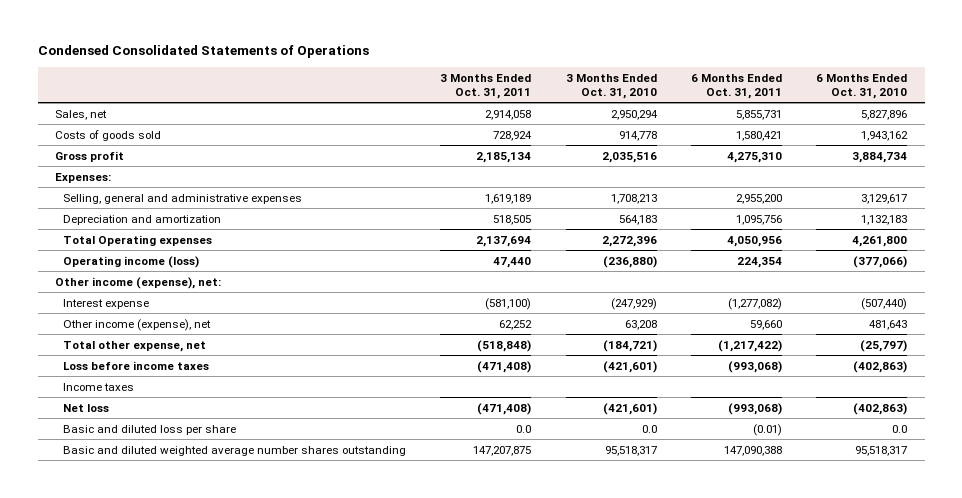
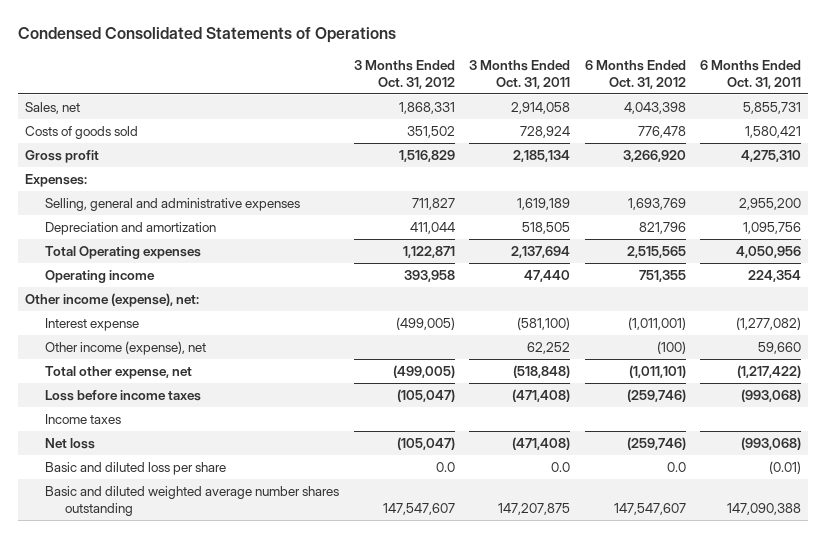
[565,73,657,100] 3 Months Ended Oct. 31, 2010 -> none
[816,73,908,100] 6 Months Ended Oct. 31, 2010 -> none
none -> [353,59,455,89] 3 Months Ended Oct. 31, 2012
none -> [584,59,686,89] 6 Months Ended Oct. 31, 2012
[62,255,199,268] Operating income (loss) -> [45,270,156,284] Operating income

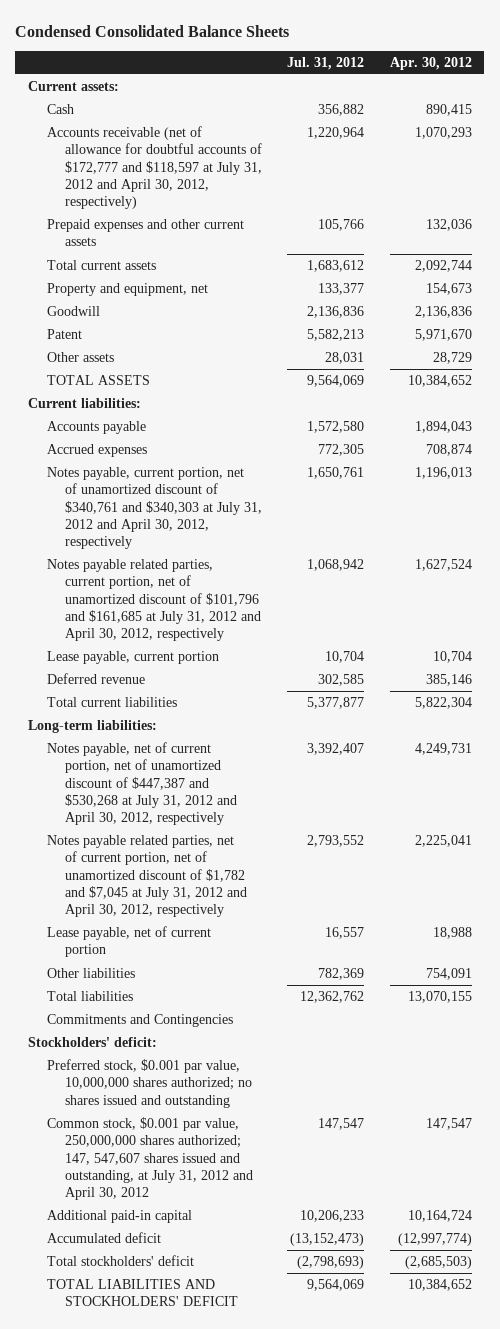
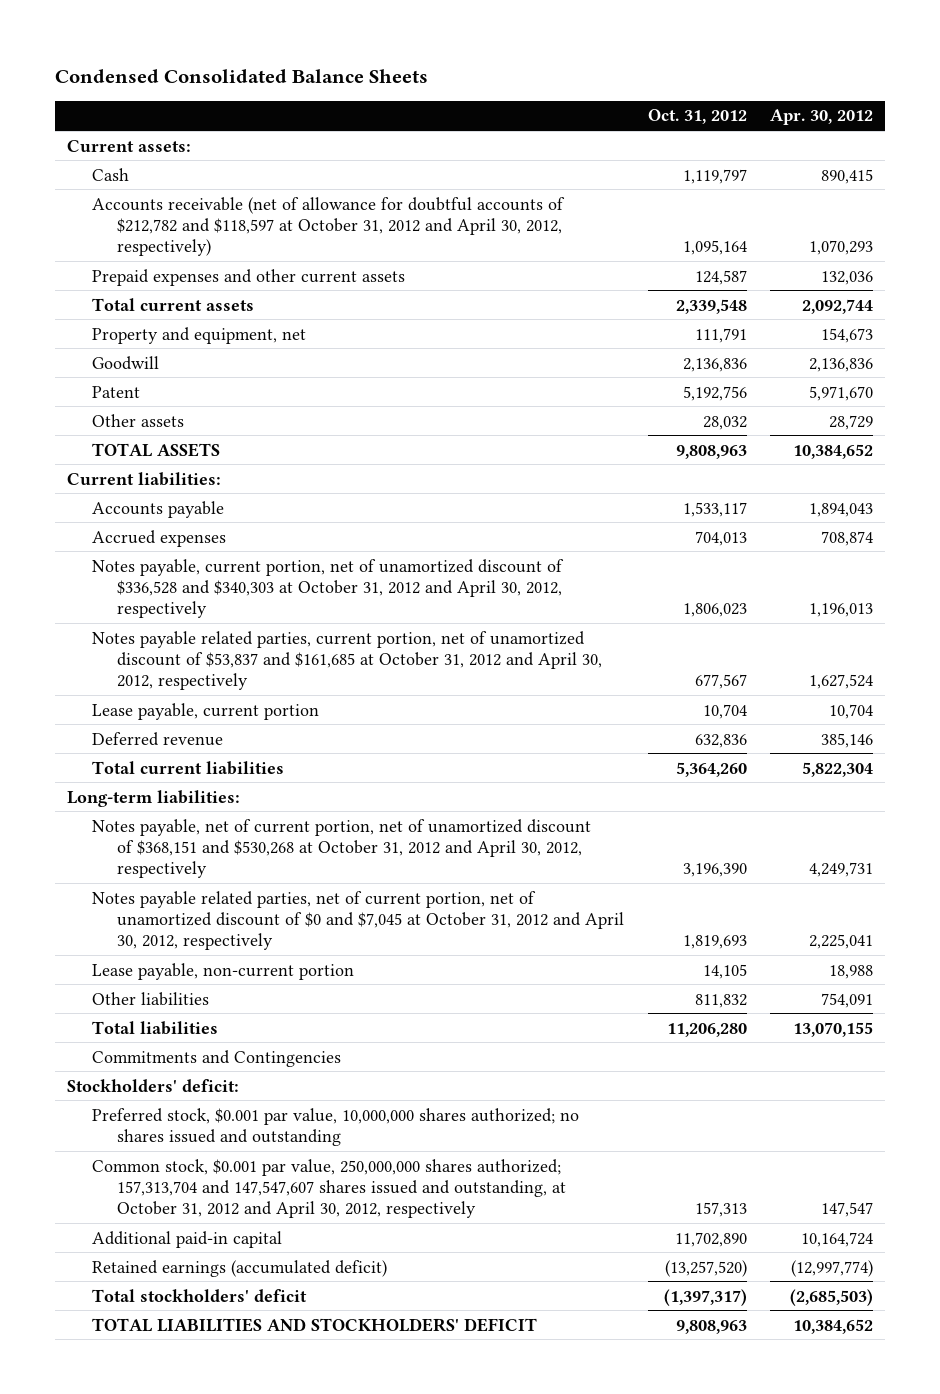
[287,56,365,70] Jul. 31, 2012 -> none
none -> [647,109,747,125] Oct. 31, 2012
[46,126,263,210] Accounts receivable (net of allowance for doubtful accounts of $172,777 and $118,597 at July 31, 2012 and April 30, 2012, respectively) -> [92,196,566,256] Accounts receivable (net of allowance for doubtful accounts of $212,782 and $118,597 at October 31, 2012 and April 30, 2012, respectively)
[46,467,263,550] Notes payable, current portion, net of unamortized discount of $340,761 and $340,303 at July 31, 2012 and April 30, 2012, respectively -> [92,558,565,618] Notes payable, current portion, net of unamortized discount of $336,528 and $340,303 at October 31, 2012 and April 30, 2012, respectively
[46,559,262,642] Notes payable related parties, current portion, net of unamortized discount of $101,796 and $161,685 at July 31, 2012 and April 30, 2012, respectively -> [92,630,603,690] Notes payable related parties, current portion, net of unamortized discount of $53,837 and $161,685 at October 31, 2012 and April 30, 2012, respectively
[46,742,238,826] Notes payable, net of current portion, net of unamortized discount of $447,387 and $530,268 at July 31, 2012 and April 30, 2012, respectively -> [92,818,592,878] Notes payable, net of current portion, net of unamortized discount of $368,151 and $530,268 at October 31, 2012 and April 30, 2012, respectively
[46,835,248,918] Notes payable related parties, net of current portion, net of unamortized discount of $1,782 and $7,045 at July 31, 2012 and April 30, 2012, respectively -> [92,890,625,950] Notes payable related parties, net of current portion, net of unamortized discount of $0 and $7,045 at October 31, 2012 and April 30, 2012, respectively
[46,926,211,958] Lease payable, net of current portion -> [92,962,355,980] Lease payable, non-current portion
[46,1117,254,1201] Common stock, $0.001 par value, 250,000,000 shares authorized; 147, 547,607 shares issued and outstanding, at July 31, 2012 and April 30, 2012 -> [92,1158,567,1218] Common stock, $0.001 par value, 250,000,000 shares authorized; 157,313,704 and 147,547,607 shares issued and outstanding, at October 31, 2012 and April 30, 2012, respectively
[46,1232,161,1244] Accumulated deficit -> [92,1259,388,1277] Retained earnings (accumulated deficit)

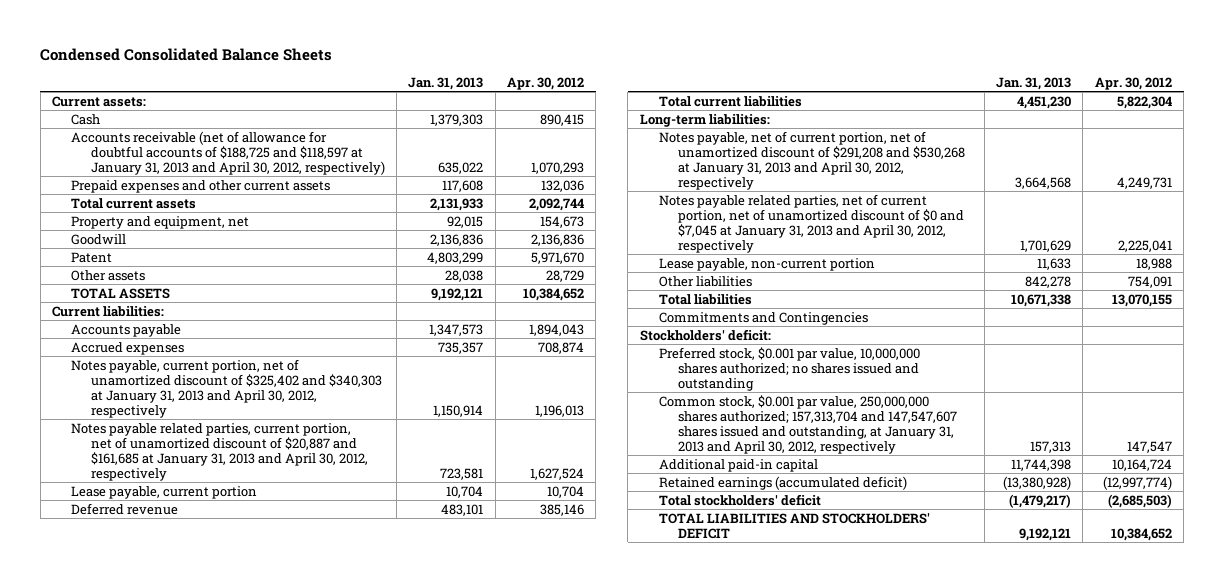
[647,109,747,125] Oct. 31, 2012 -> none
none -> [408,76,484,90] Jan. 31, 2013
[92,196,566,256] Accounts receivable (net of allowance for doubtful accounts of $212,782 and $118,597 at October 31, 2012 and April 30, 2012, respectively) -> [71,130,385,175] Accounts receivable (net of allowance for doubtful accounts of $188,725 and $118,597 at January 31, 2013 and April 30, 2012, respectively)
[92,558,565,618] Notes payable, current portion, net of unamortized discount of $336,528 and $340,303 at October 31, 2012 and April 30, 2012, respectively -> [71,358,382,418] Notes payable, current portion, net of unamortized discount of $325,402 and $340,303 at January 31, 2013 and April 30, 2012, respectively
[92,630,603,690] Notes payable related parties, current portion, net of unamortized discount of $53,837 and $161,685 at October 31, 2012 and April 30, 2012, respectively -> [71,422,368,481] Notes payable related parties, current portion, net of unamortized discount of $20,887 and $161,685 at January 31, 2013 and April 30, 2012, respectively
[92,818,592,878] Notes payable, net of current portion, net of unamortized discount of $368,151 and $530,268 at October 31, 2012 and April 30, 2012, respectively -> [659,130,966,190] Notes payable, net of current portion, net of unamortized discount of $291,208 and $530,268 at January 31, 2013 and April 30, 2012, respectively
[92,890,625,950] Notes payable related parties, net of current portion, net of unamortized discount of $0 and $7,045 at October 31, 2012 and April 30, 2012, respectively -> [659,193,965,253] Notes payable related parties, net of current portion, net of unamortized discount of $0 and $7,045 at January 31, 2013 and April 30, 2012, respectively
[92,1158,567,1218] Common stock, $0.001 par value, 250,000,000 shares authorized; 157,313,704 and 147,547,607 shares issued and outstanding, at October 31, 2012 and April 30, 2012, respectively -> [659,394,958,454] Common stock, $0.001 par value, 250,000,000 shares authorized; 157,313,704 and 147,547,607 shares issued and outstanding, at January 31, 2013 and April 30, 2012, respectively

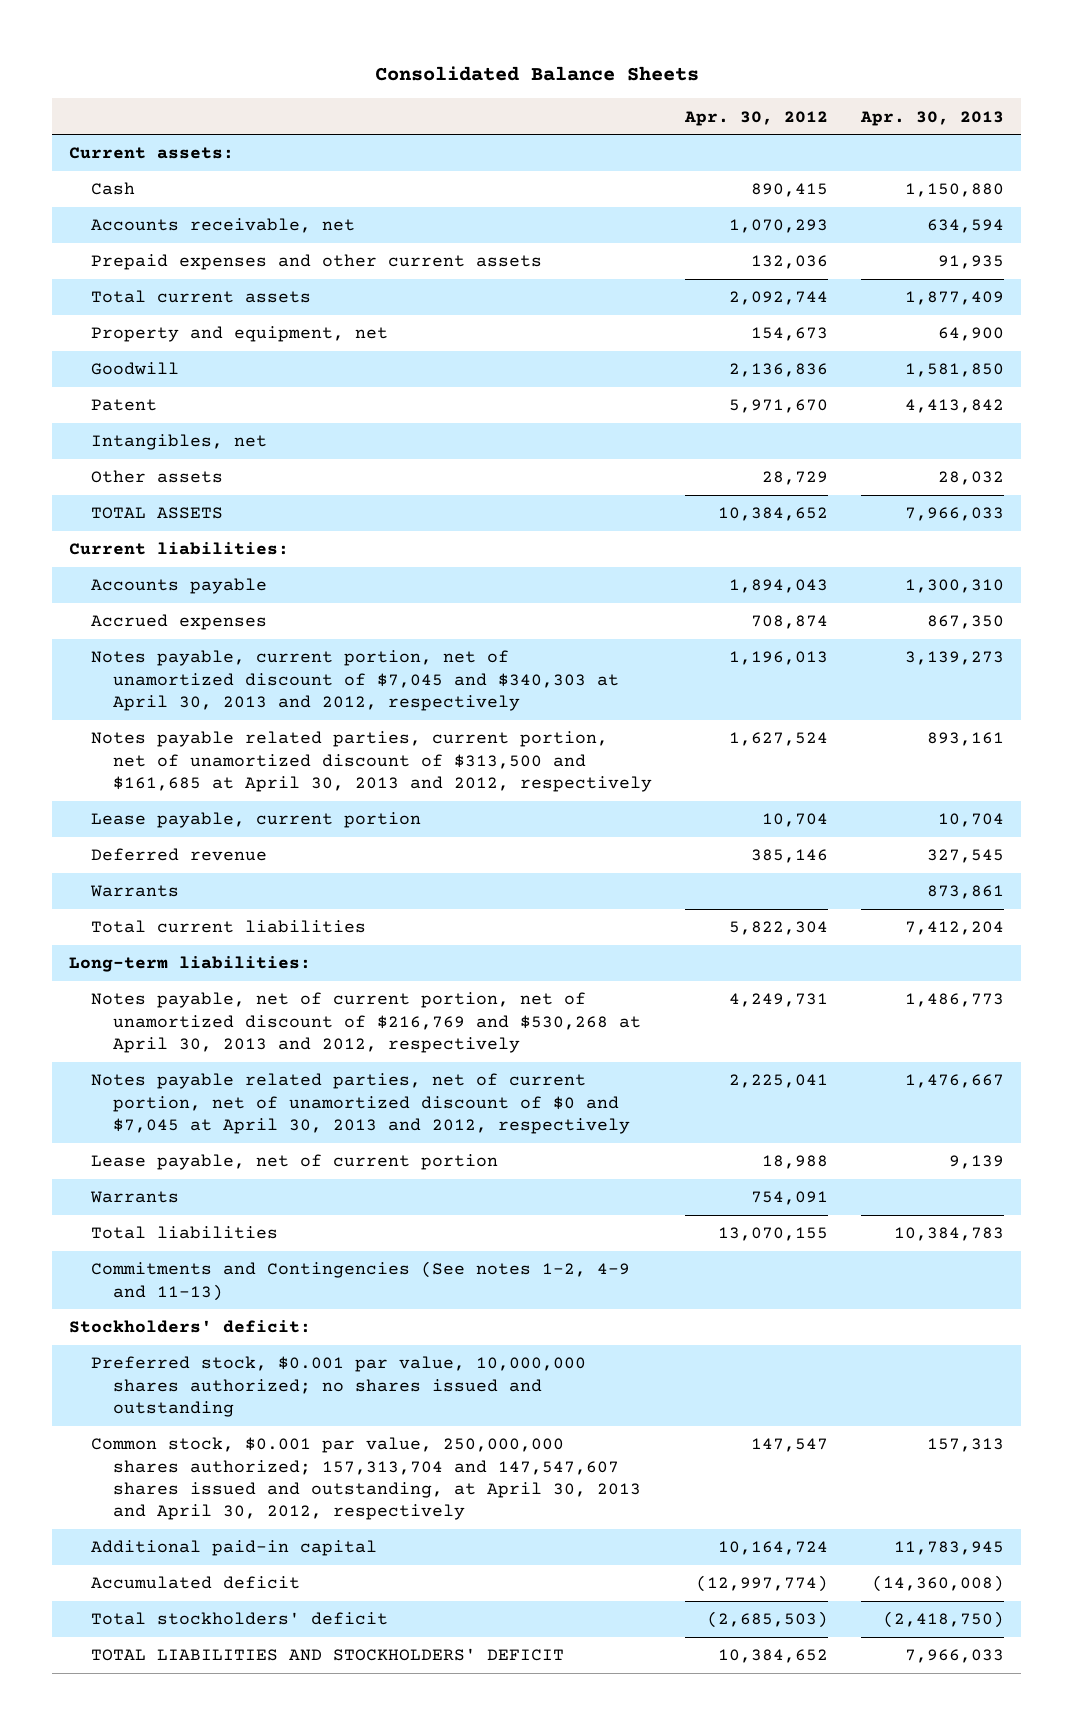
[40,48,333,62] Condensed Consolidated Balance Sheets -> [374,66,699,82] Consolidated Balance Sheets
[408,76,484,90] Jan. 31, 2013 -> none
none -> [860,110,1005,126] Apr. 30, 2013
[71,130,385,175] Accounts receivable (net of allowance for doubtful accounts of $188,725 and $118,597 at January 31, 2013 and April 30, 2012, respectively) -> [90,218,355,234] Accounts receivable, net
none -> [90,434,267,451] Intangibles, net
[71,358,382,418] Notes payable, current portion, net of unamortized discount of $325,402 and $340,303 at January 31, 2013 and April 30, 2012, respectively -> [90,650,619,711] Notes payable, current portion, net of unamortized discount of $7,045 and $340,303 at April 30, 2013 and 2012, respectively
[71,422,368,481] Notes payable related parties, current portion, net of unamortized discount of $20,887 and $161,685 at January 31, 2013 and April 30, 2012, respectively -> [90,731,652,792] Notes payable related parties, current portion, net of unamortized discount of $313,500 and $161,685 at April 30, 2013 and 2012, respectively
none -> [89,885,179,898] Warrants
[659,130,966,190] Notes payable, net of current portion, net of unamortized discount of $291,208 and $530,268 at January 31, 2013 and April 30, 2012, respectively -> [90,992,641,1053] Notes payable, net of current portion, net of unamortized discount of $216,769 and $530,268 at April 30, 2013 and 2012, respectively
[659,193,965,253] Notes payable related parties, net of current portion, net of unamortized discount of $0 and $7,045 at January 31, 2013 and April 30, 2012, respectively -> [90,1073,630,1134] Notes payable related parties, net of current portion, net of unamortized discount of $0 and $7,045 at April 30, 2013 and 2012, respectively
[659,257,876,271] Lease payable, non-current portion -> [90,1154,498,1171] Lease payable, net of current portion
[659,275,753,287] Other liabilities -> [89,1191,179,1204] Warrants
[659,311,869,325] Commitments and Contingencies -> [90,1261,630,1301] Commitments and Contingencies (See notes 1-2, 4-9 and 11-13)
[659,394,958,454] Common stock, $0.001 par value, 250,000,000 shares authorized; 157,313,704 and 147,547,607 shares issued and outstanding, at January 31, 2013 and April 30, 2012, respectively -> [90,1437,641,1521] Common stock, $0.001 par value, 250,000,000 shares authorized; 157,313,704 and 147,547,607 shares issued and outstanding, at April 30, 2013 and April 30, 2012, respectively
[659,475,908,490] Retained earnings (accumulated deficit) -> [90,1576,300,1590] Accumulated deficit

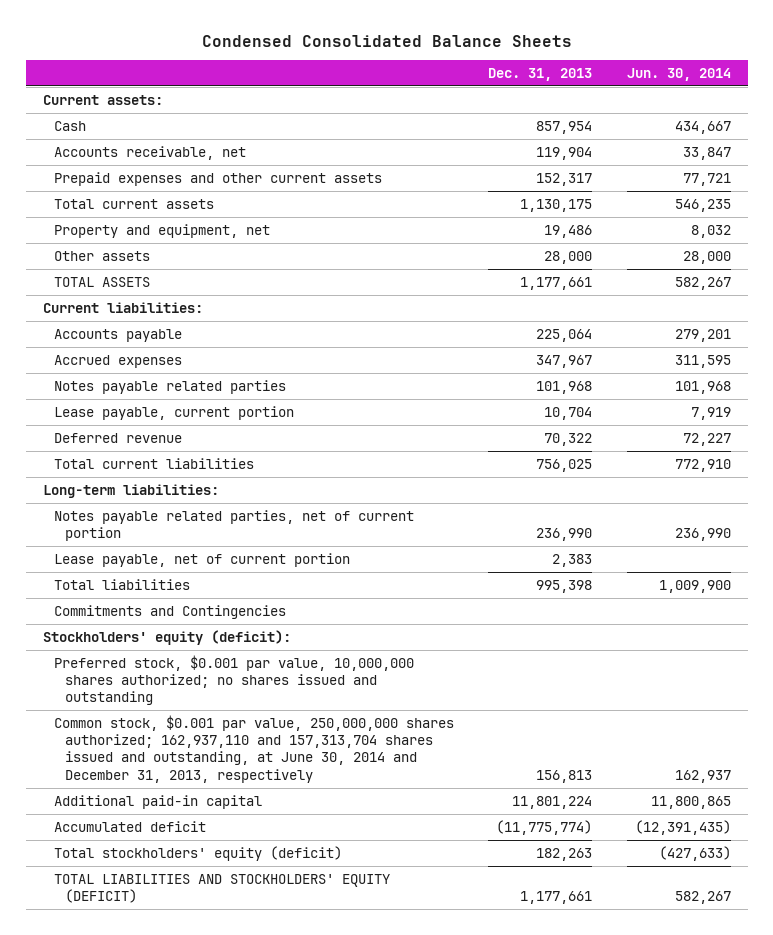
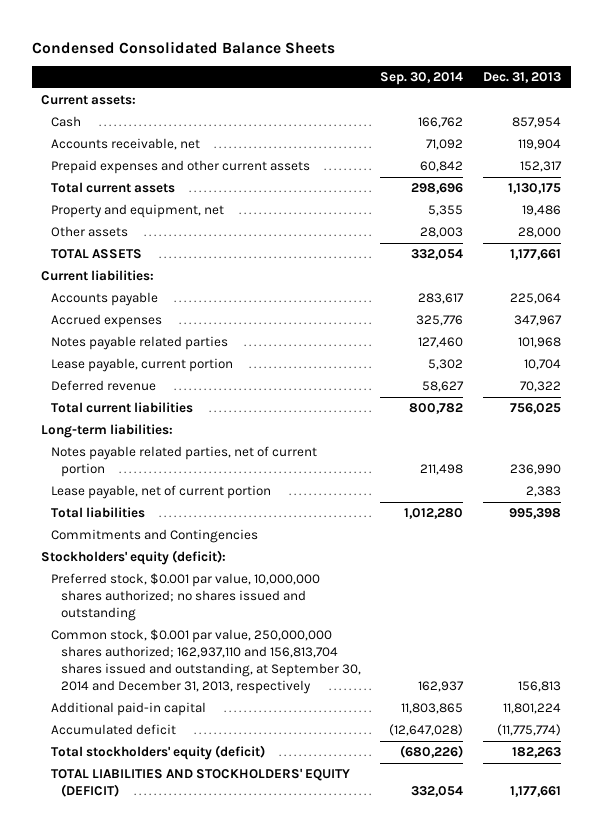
[626,67,731,81] Jun. 30, 2014 -> none
none -> [380,72,464,86] Sep. 30, 2014
[53,714,454,783] Common stock, $0.001 par value, 250,000,000 shares authorized; 162,937,110 and 157,313,704 shares issued and outstanding, at June 30, 2014 and December 31, 2013, respectively -> [51,629,361,695] Common stock, $0.001 par value, 250,000,000 shares authorized; 162,937,110 and 156,813,704 shares issued and outstanding, at September 30, 2014 and December 31, 2013, respectively

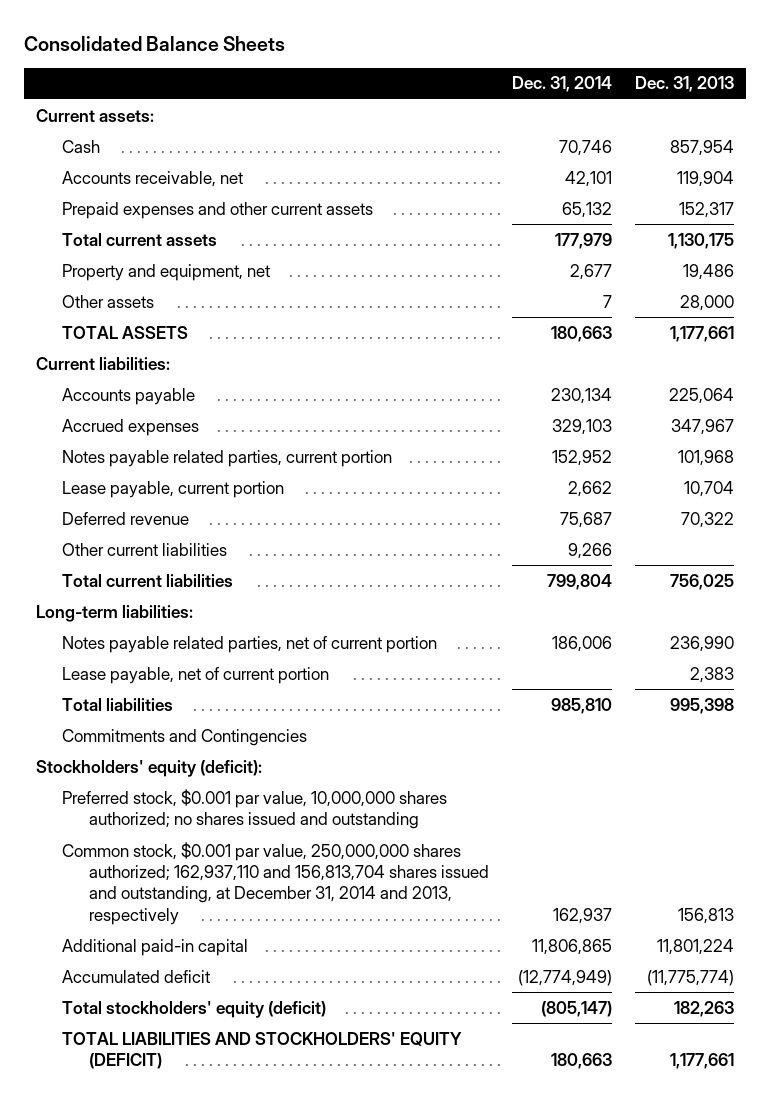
[31,40,335,54] Condensed Consolidated Balance Sheets -> [24,35,286,51] Consolidated Balance Sheets
[380,72,464,86] Sep. 30, 2014 -> none
none -> [512,76,613,93] Dec. 31, 2014
[51,336,229,351] Notes payable related parties -> [62,449,393,467] Notes payable related parties, current portion
none -> [62,542,228,556] Other current liabilities
[51,629,361,695] Common stock, $0.001 par value, 250,000,000 shares authorized; 162,937,110 and 156,813,704 shares issued and outstanding, at September 30, 2014 and December 31, 2013, respectively -> [62,841,489,925] Common stock, $0.001 par value, 250,000,000 shares authorized; 162,937,110 and 156,813,704 shares issued and outstanding, at December 31, 2014 and 2013, respectively

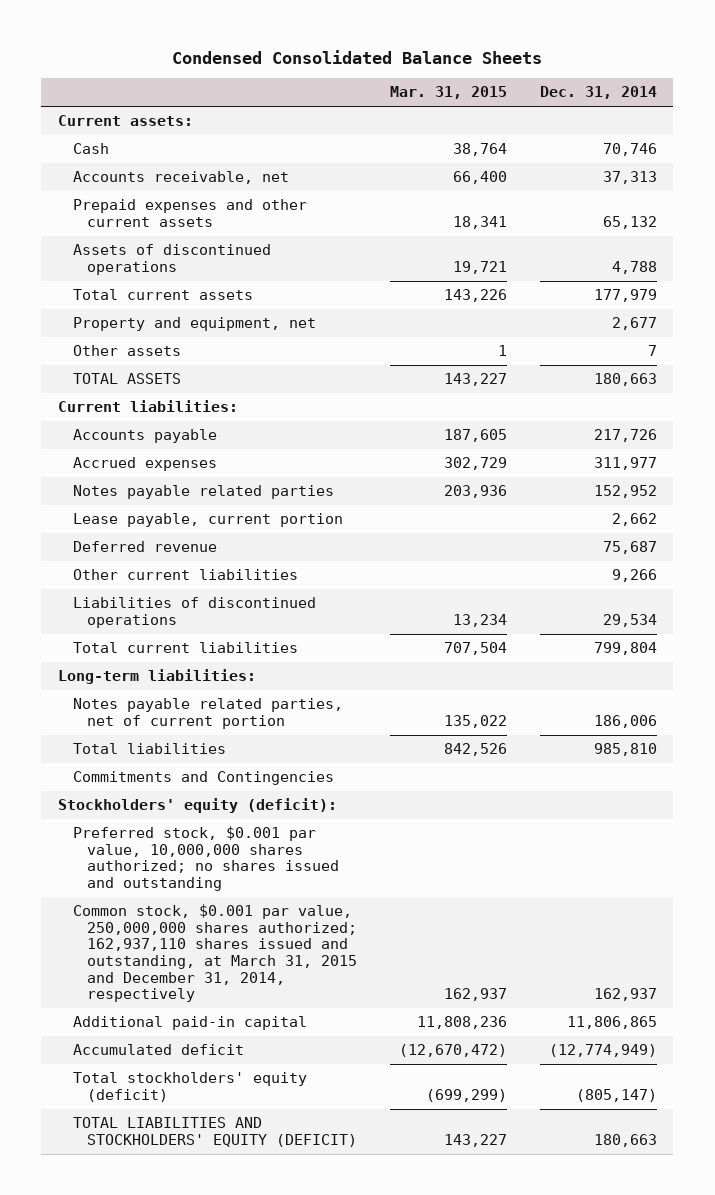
[24,35,286,51] Consolidated Balance Sheets -> [172,49,543,64] Condensed Consolidated Balance Sheets
[635,76,735,93] Dec. 31, 2013 -> none
none -> [390,86,508,100] Mar. 31, 2015
[565,170,613,187] 42,101 -> [602,171,657,185] 37,313
none -> [72,244,271,275] Assets of discontinued operations
[551,387,613,404] 230,134 -> [593,429,657,443] 217,726
[552,418,613,435] 329,103 -> [593,457,657,471] 311,977
[62,449,393,467] Notes payable related parties, current portion -> [72,485,334,500] Notes payable related parties
none -> [72,597,316,628] Liabilities of discontinued operations
[62,666,330,684] Lease payable, net of current portion -> none
[62,841,489,925] Common stock, $0.001 par value, 250,000,000 shares authorized; 162,937,110 and 156,813,704 shares issued and outstanding, at December 31, 2014 and 2013, respectively -> [72,904,358,1003] Common stock, $0.001 par value, 250,000,000 shares authorized; 162,937,110 shares issued and outstanding, at March 31, 2015 and December 31, 2014, respectively

